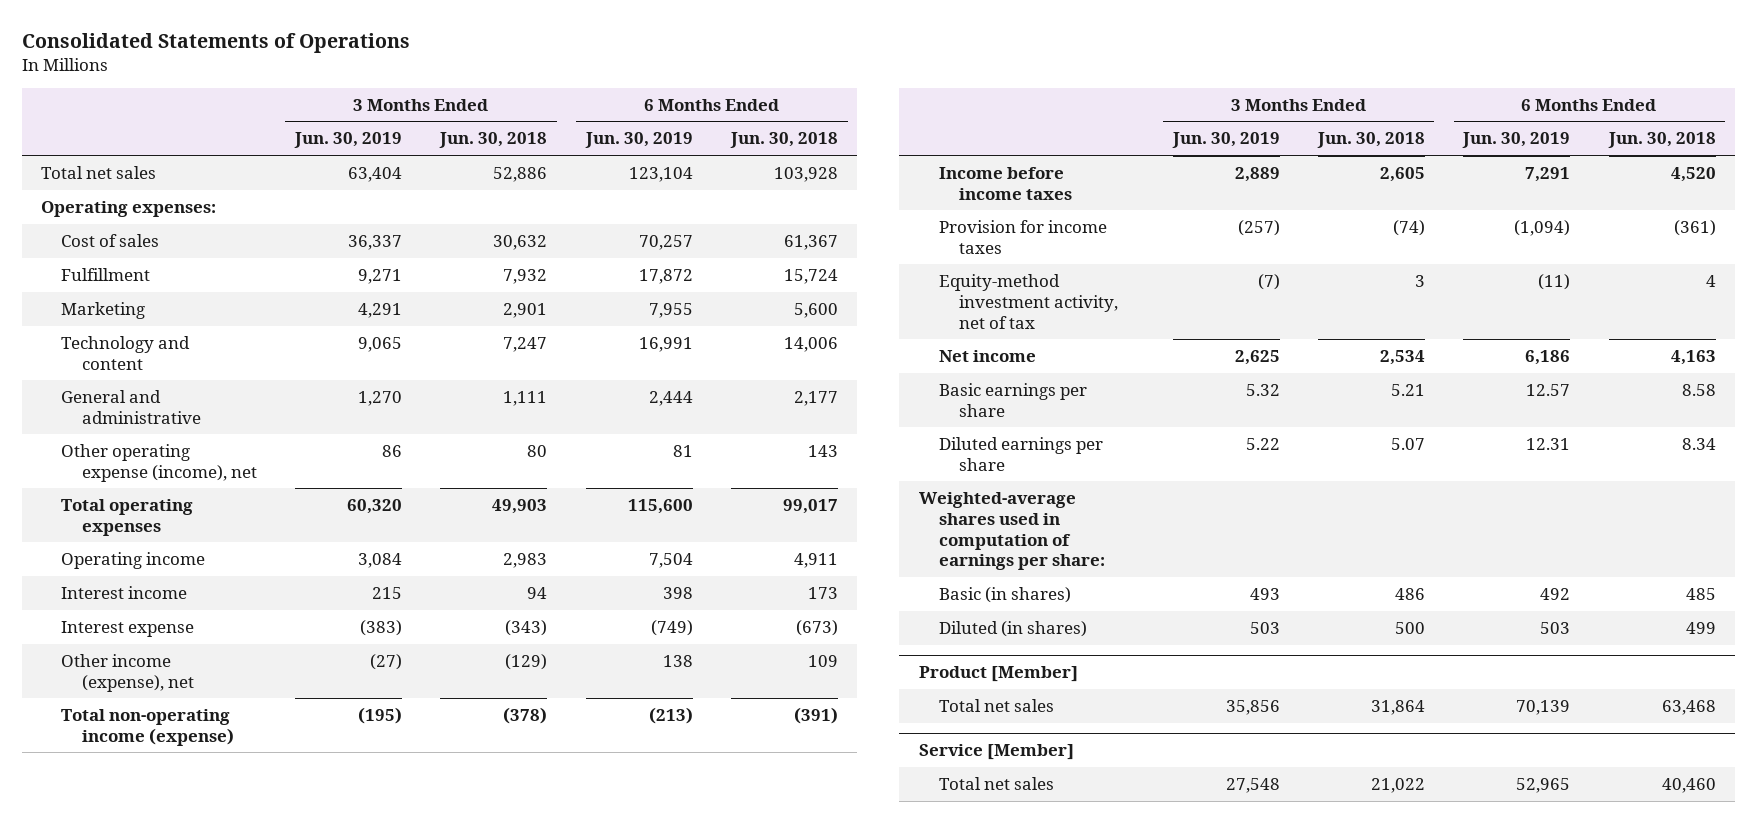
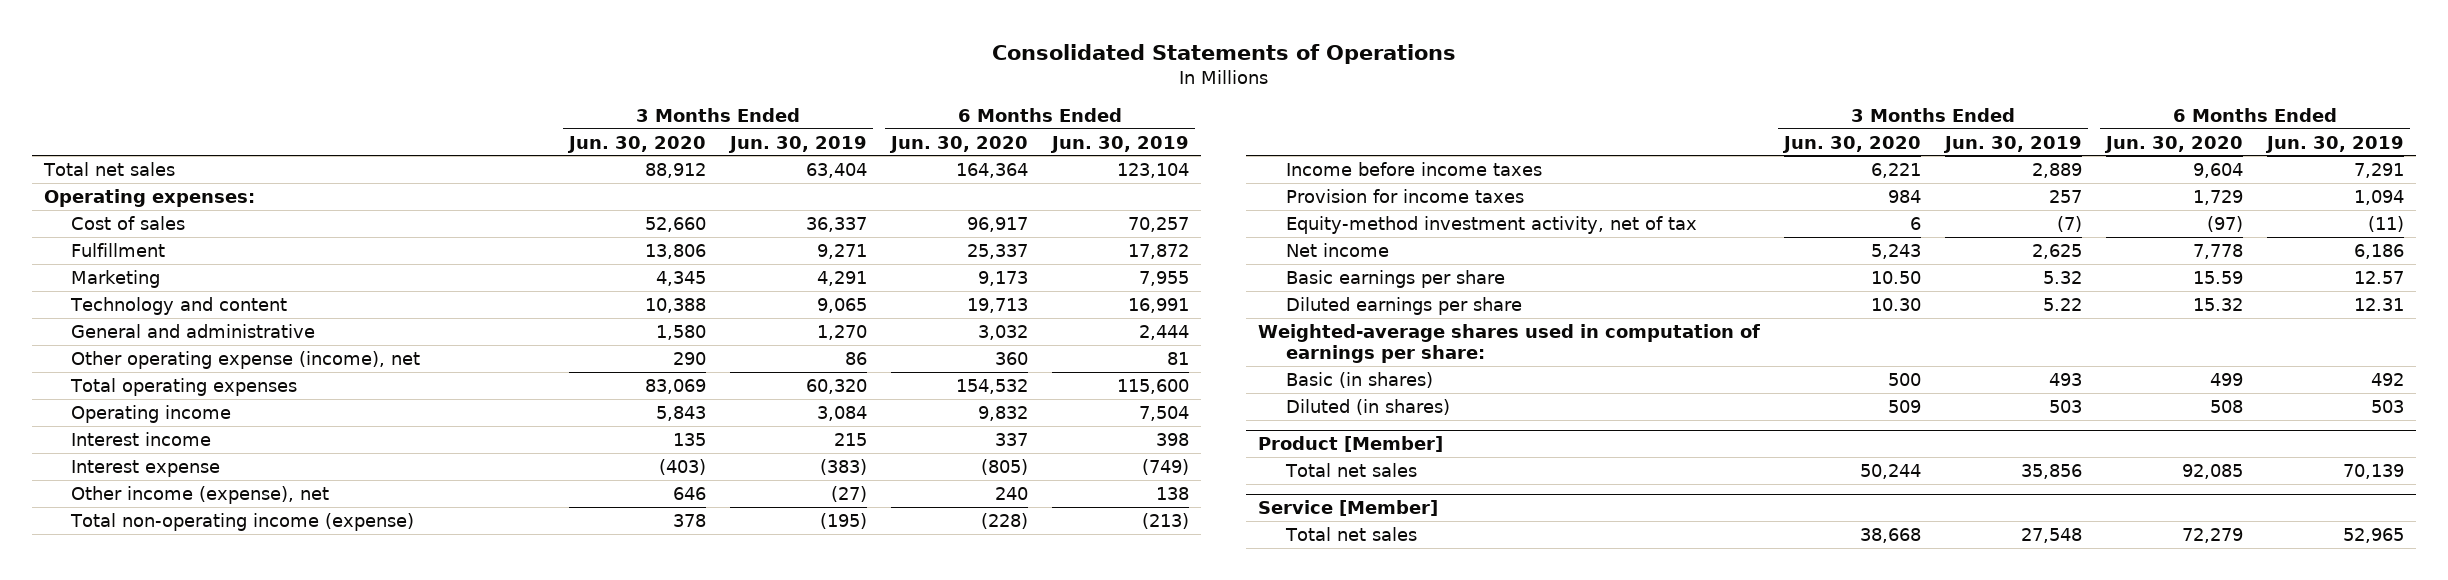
[439,132,548,149] Jun. 30, 2018 -> none
[729,132,838,149] Jun. 30, 2018 -> none
none -> [567,135,707,153] Jun. 30, 2020
none -> [889,135,1029,153] Jun. 30, 2020
[1237,219,1280,236] (257) -> [2049,189,2083,203] 257
[1514,219,1571,236] (1,094) -> [2354,189,2405,205] 1,094

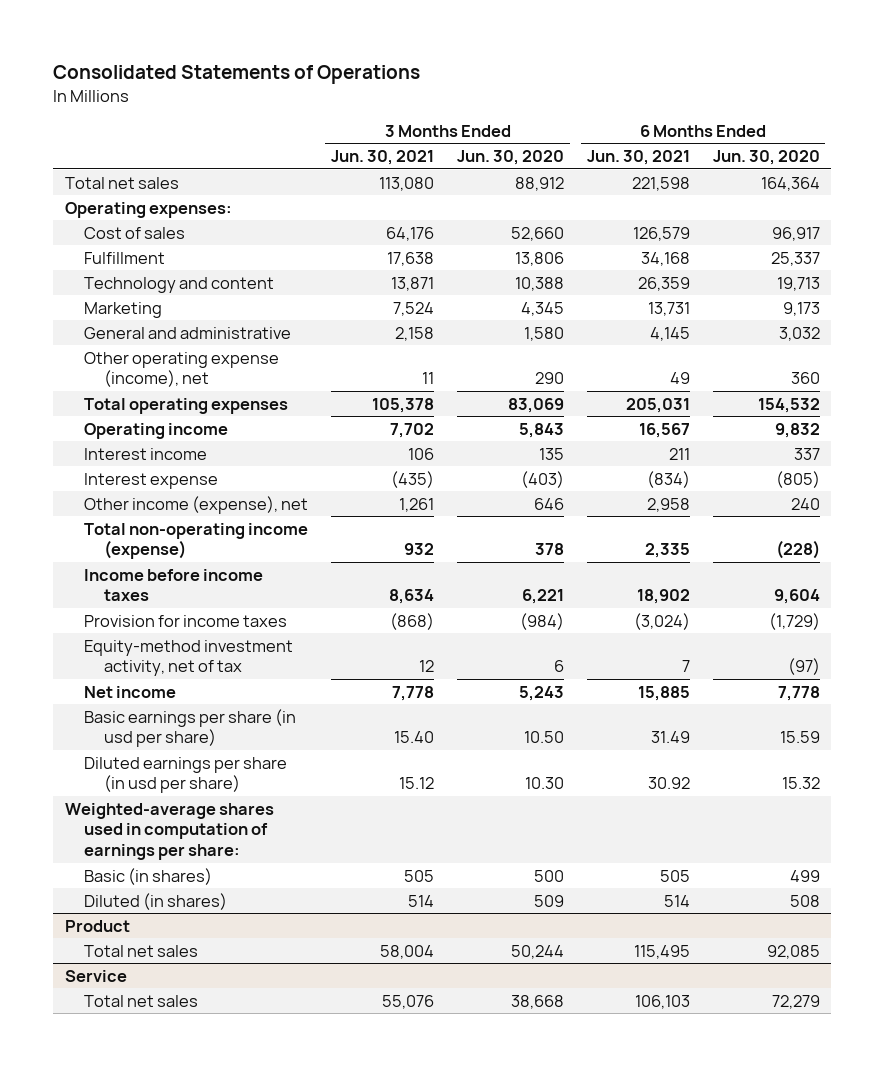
[728,135,868,153] Jun. 30, 2019 -> none
[1050,135,1190,153] Jun. 30, 2019 -> none
none -> [331,150,435,166] Jun. 30, 2021
none -> [586,150,690,166] Jun. 30, 2021
[70,269,160,288] Marketing -> [84,301,163,318] Marketing
[1888,189,1922,203] 984 -> [519,612,564,630] (984)
[2193,189,2244,205] 1,729 -> [768,612,820,630] (1,729)
[1285,269,1505,288] Basic earnings per share -> [84,708,297,748] Basic earnings per share (in usd per share)
[1285,296,1522,315] Diluted earnings per share -> [84,756,288,794] Diluted earnings per share (in usd per share)
[1258,436,1444,453] Product [Member] -> [64,919,130,932] Product
[1258,500,1439,517] Service [Member] -> [64,969,127,982] Service

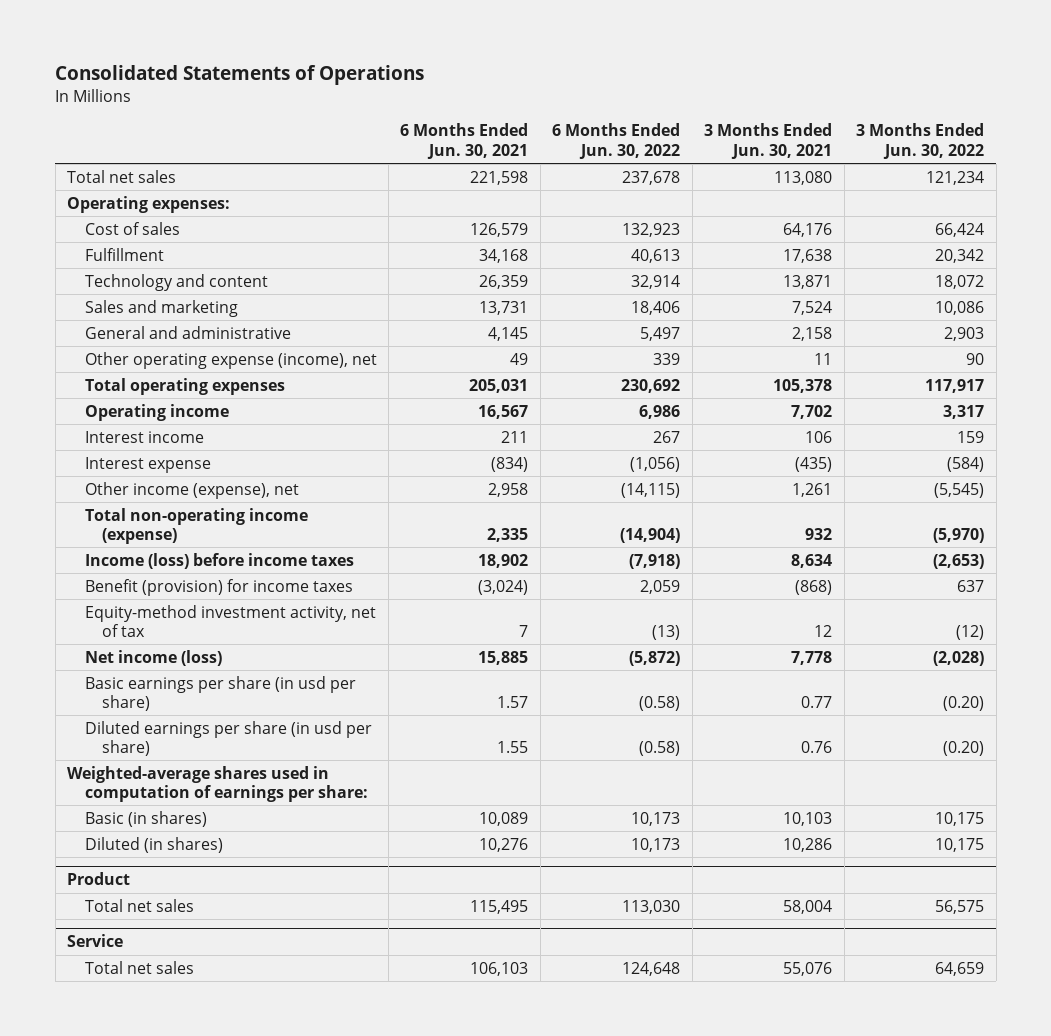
[456,150,564,166] Jun. 30, 2020 -> none
[712,150,820,166] Jun. 30, 2020 -> none
none -> [552,123,681,160] 6 Months Ended Jun. 30, 2022
none -> [856,123,985,160] 3 Months Ended Jun. 30, 2022
[84,301,163,318] Marketing -> [84,299,238,317] Sales and marketing
[84,568,264,602] Income before income taxes -> [84,552,354,569] Income (loss) before income taxes
[84,614,288,627] Provision for income taxes -> [84,578,353,596] Benefit (provision) for income taxes
[84,685,177,698] Net income -> [84,649,222,666] Net income (loss)
[394,731,435,744] 15.40 -> [801,696,833,709] 0.77
[650,731,690,744] 31.49 -> [497,696,529,709] 1.57
[399,777,435,790] 15.12 -> [801,741,833,754] 0.76
[647,777,690,790] 30.92 -> [497,741,529,754] 1.55
[404,869,435,882] 505 -> [783,811,833,826] 10,103
[659,869,690,882] 505 -> [479,811,529,826] 10,089
[408,894,435,907] 514 -> [783,837,833,852] 10,286
[663,894,690,907] 514 -> [479,837,529,852] 10,276

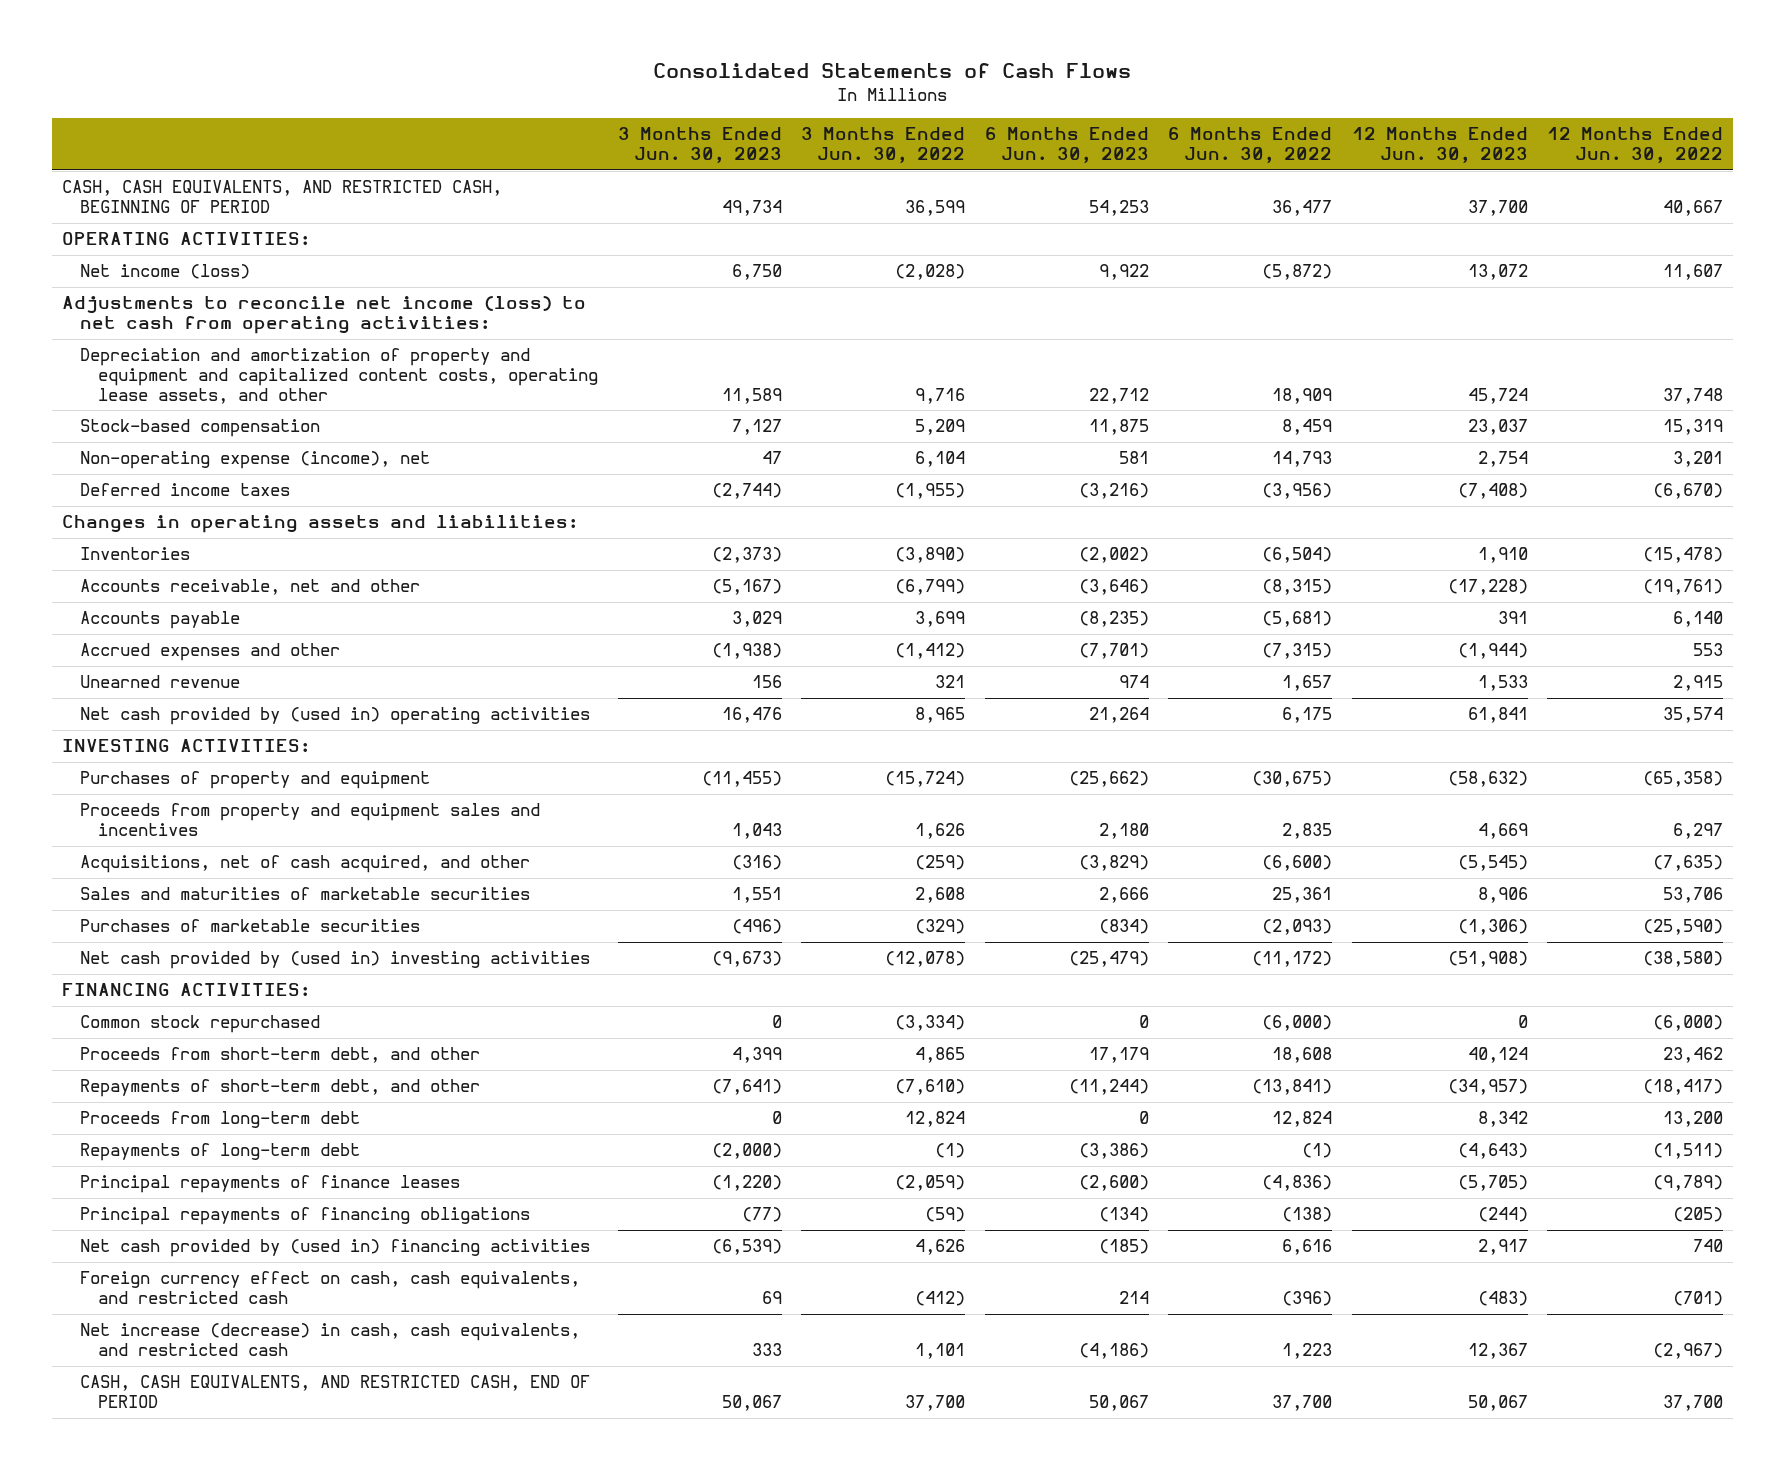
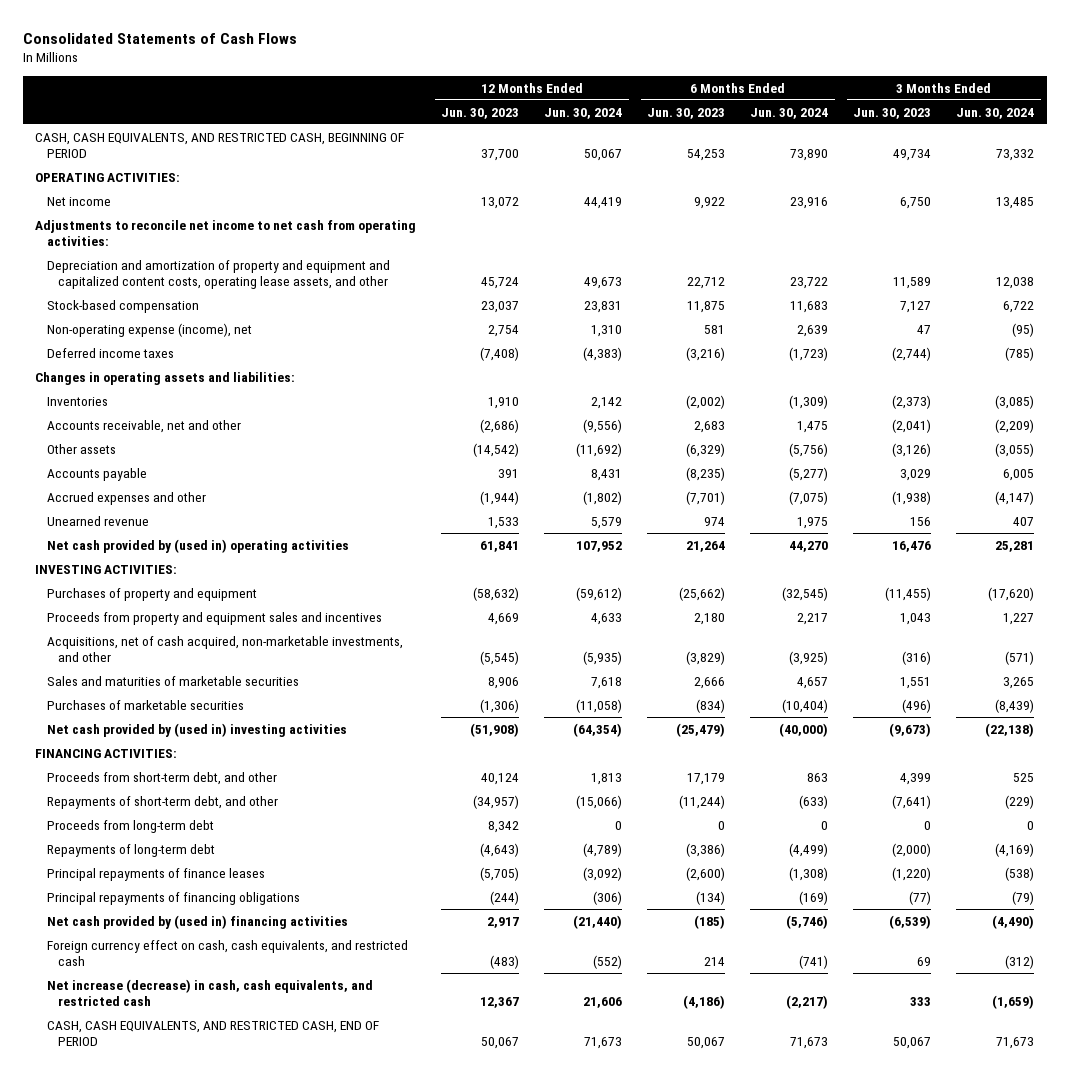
[801,127,966,164] 3 Months Ended Jun. 30, 2022 -> none
[1168,127,1333,164] 6 Months Ended Jun. 30, 2022 -> none
[1547,127,1724,164] 12 Months Ended Jun. 30, 2022 -> none
none -> [544,107,623,119] Jun. 30, 2024
none -> [750,107,829,119] Jun. 30, 2024
none -> [956,107,1035,119] Jun. 30, 2024
[79,264,250,280] Net income (loss) -> [46,196,111,206] Net income
[61,296,586,335] Adjustments to reconcile net income (loss) to net cash from operating activities: -> [35,219,417,247] Adjustments to reconcile net income to net cash from operating activities:
[711,579,782,596] (5,167) -> [892,418,932,433] (2,041)
[1078,579,1149,596] (3,646) -> [694,420,726,433] 2,683
[1447,579,1528,596] (17,228) -> [480,418,520,433] (2,686)
none -> [46,443,116,454] Other assets
[79,855,530,874] Acquisitions, net of cash acquired, and other -> [46,635,403,663] Acquisitions, net of cash acquired, non-marketable investments, and other
[79,1015,320,1034] Common stock repurchased -> none

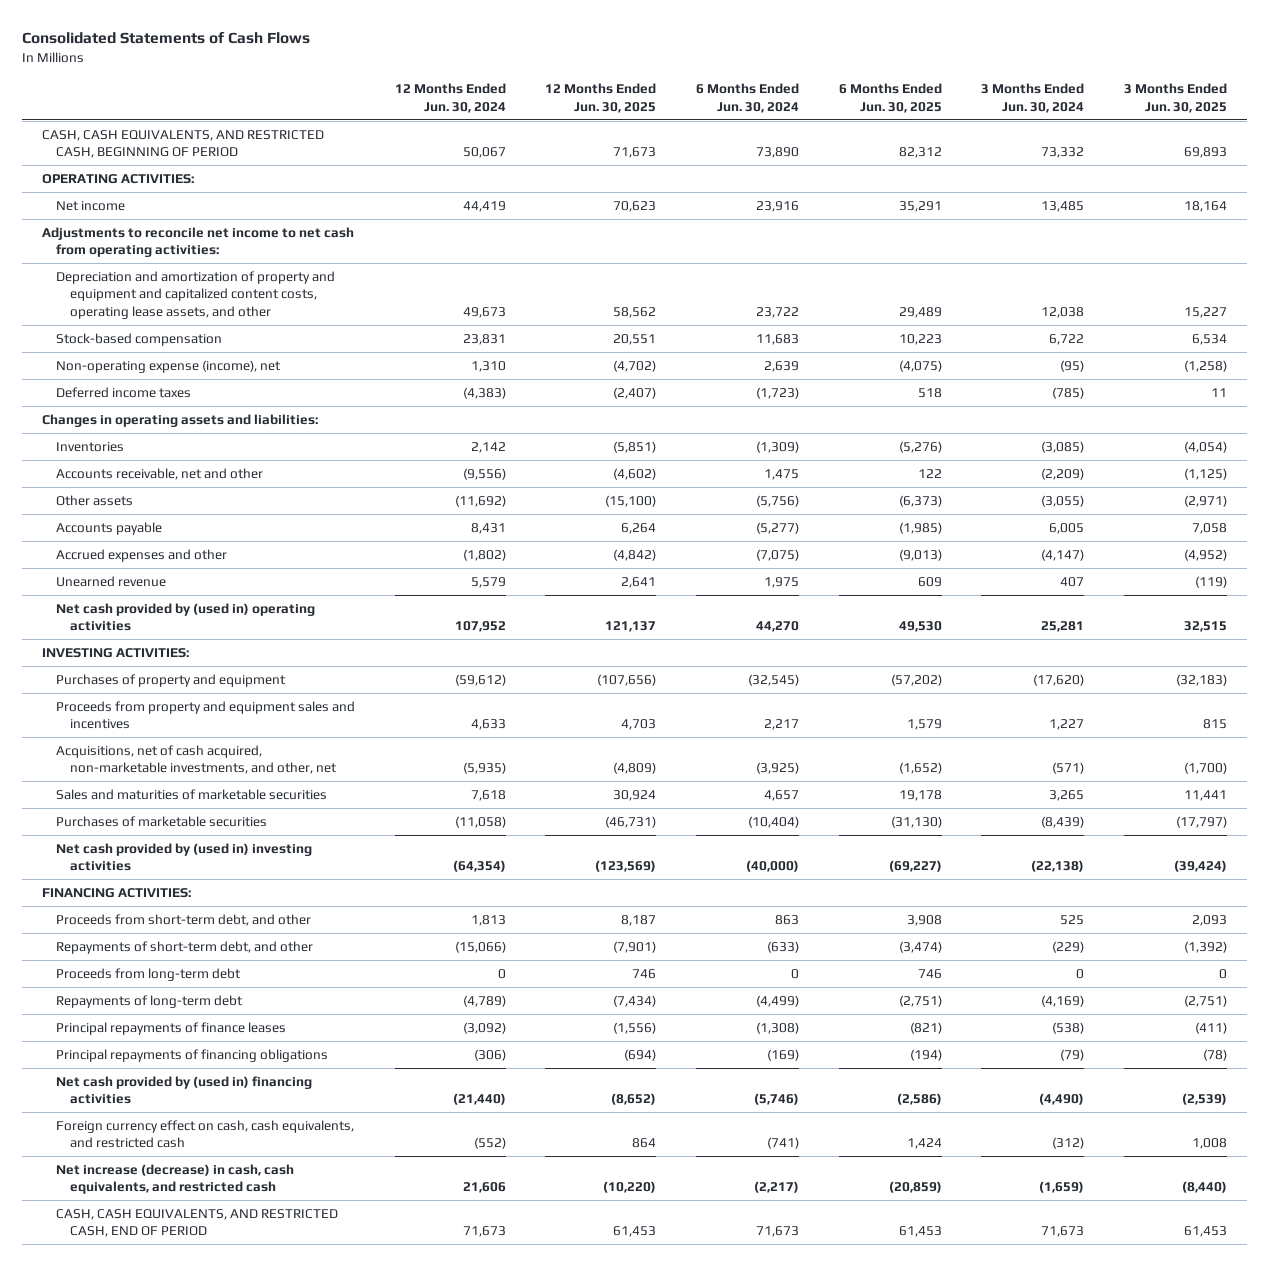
[441,107,520,119] Jun. 30, 2023 -> none
[647,107,726,119] Jun. 30, 2023 -> none
[853,107,932,119] Jun. 30, 2023 -> none
none -> [545,83,657,113] 12 Months Ended Jun. 30, 2025
none -> [838,83,942,113] 6 Months Ended Jun. 30, 2025
none -> [1124,83,1228,113] 3 Months Ended Jun. 30, 2025
[46,635,403,663] Acquisitions, net of cash acquired, non-marketable investments, and other -> [55,744,337,775] Acquisitions, net of cash acquired, non-marketable investments, and other, net

